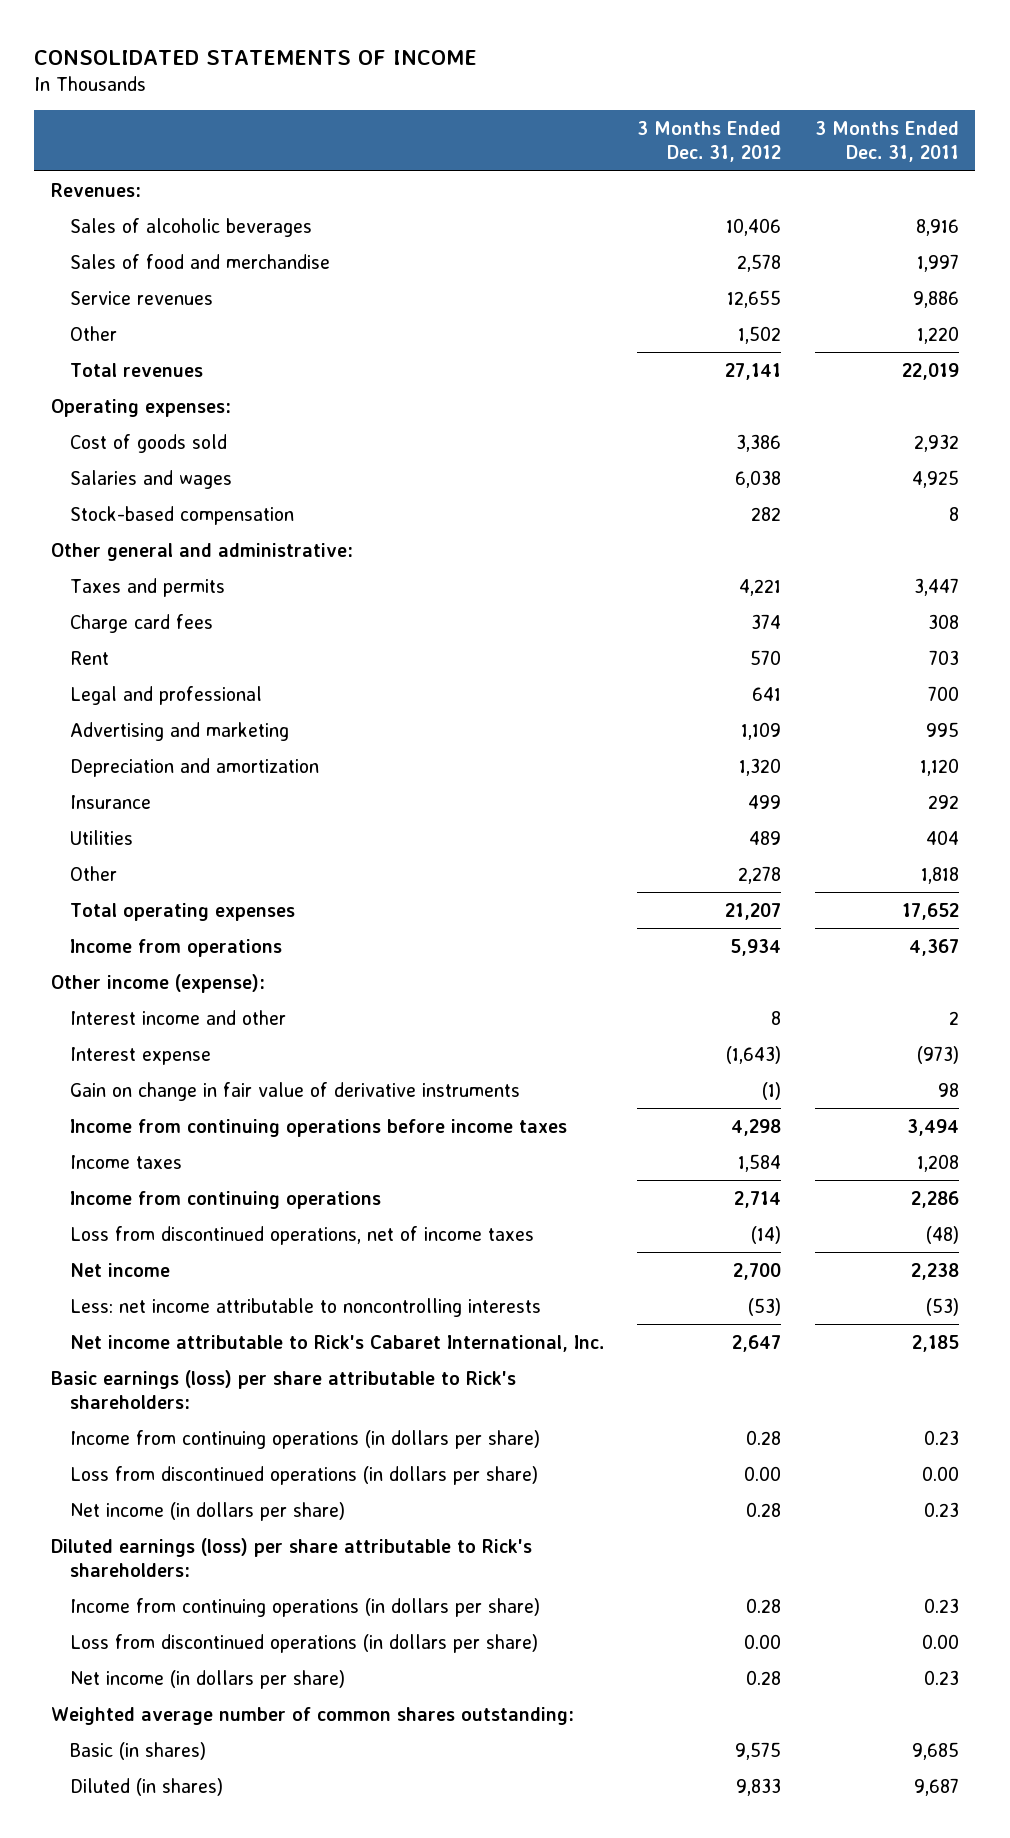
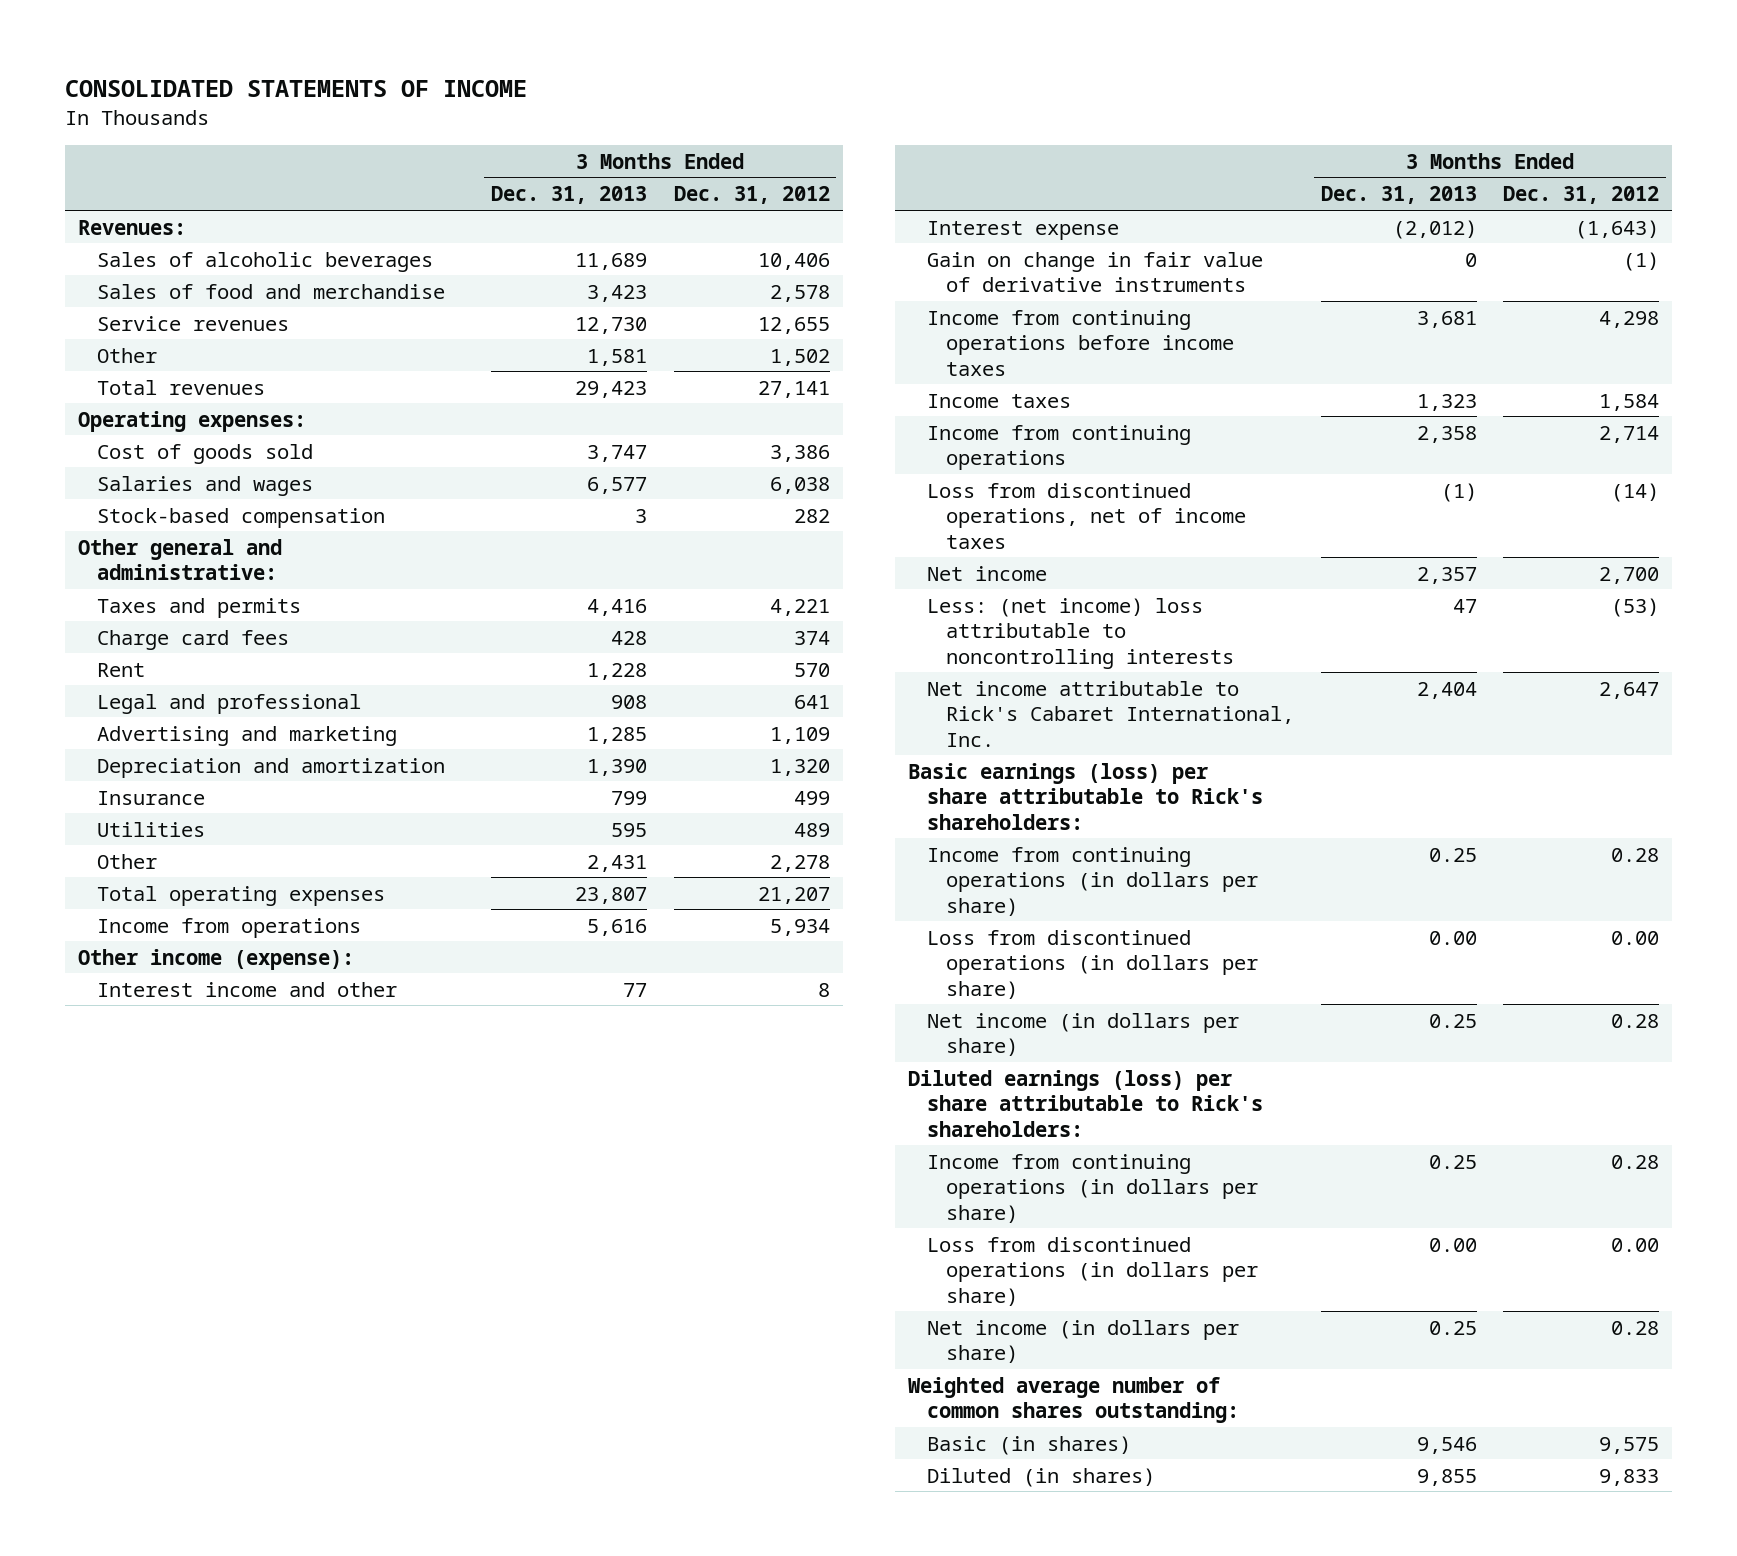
[814,120,959,163] 3 Months Ended Dec. 31, 2011 -> none
none -> [491,186,648,205] Dec. 31, 2013
[70,1297,542,1317] Less: net income attributable to noncontrolling interests -> [926,597,1235,669] Less: (net income) loss attributable to noncontrolling interests

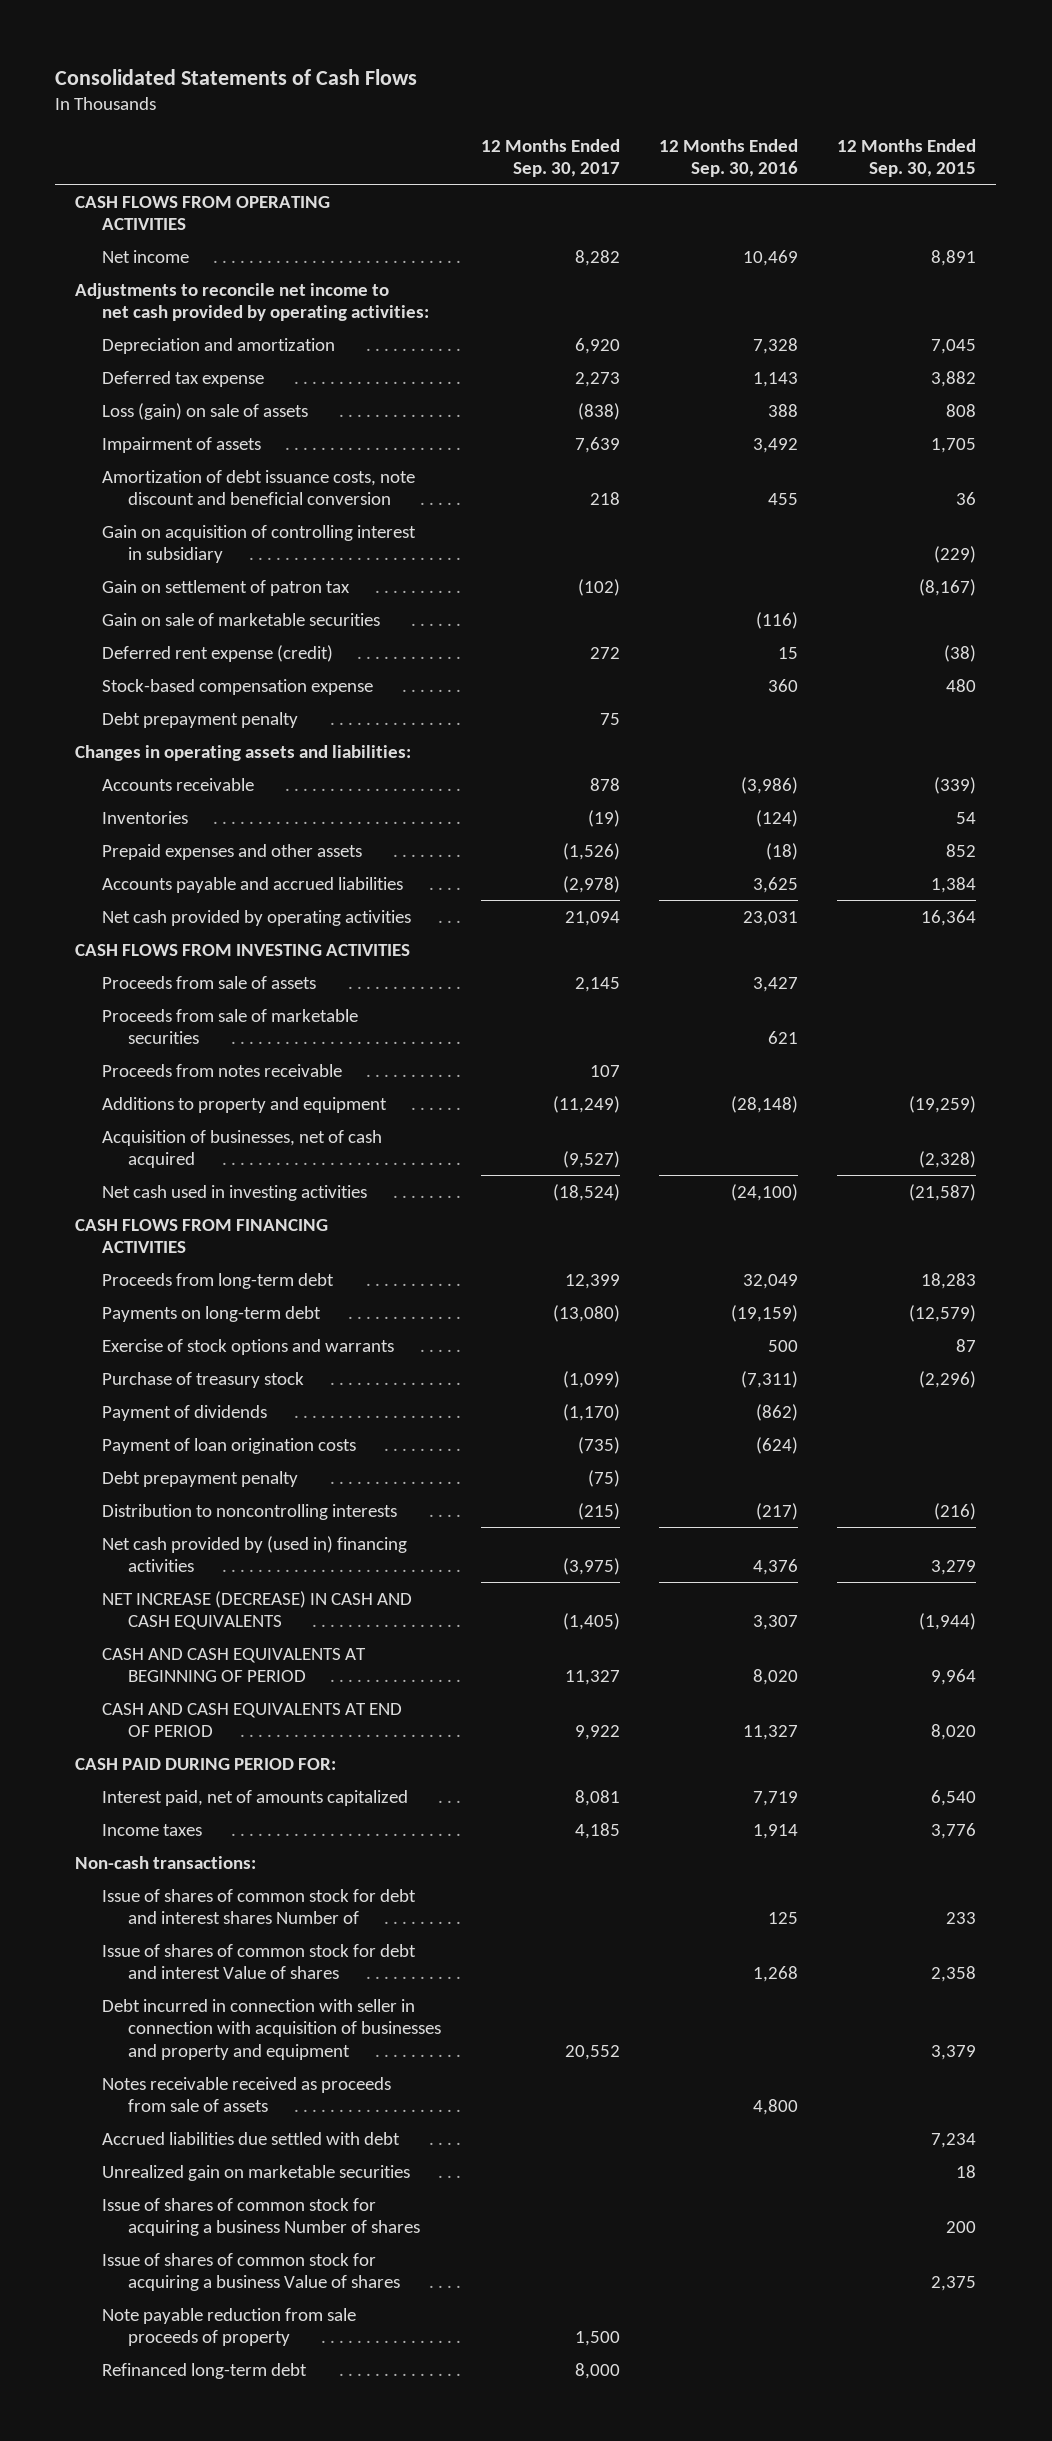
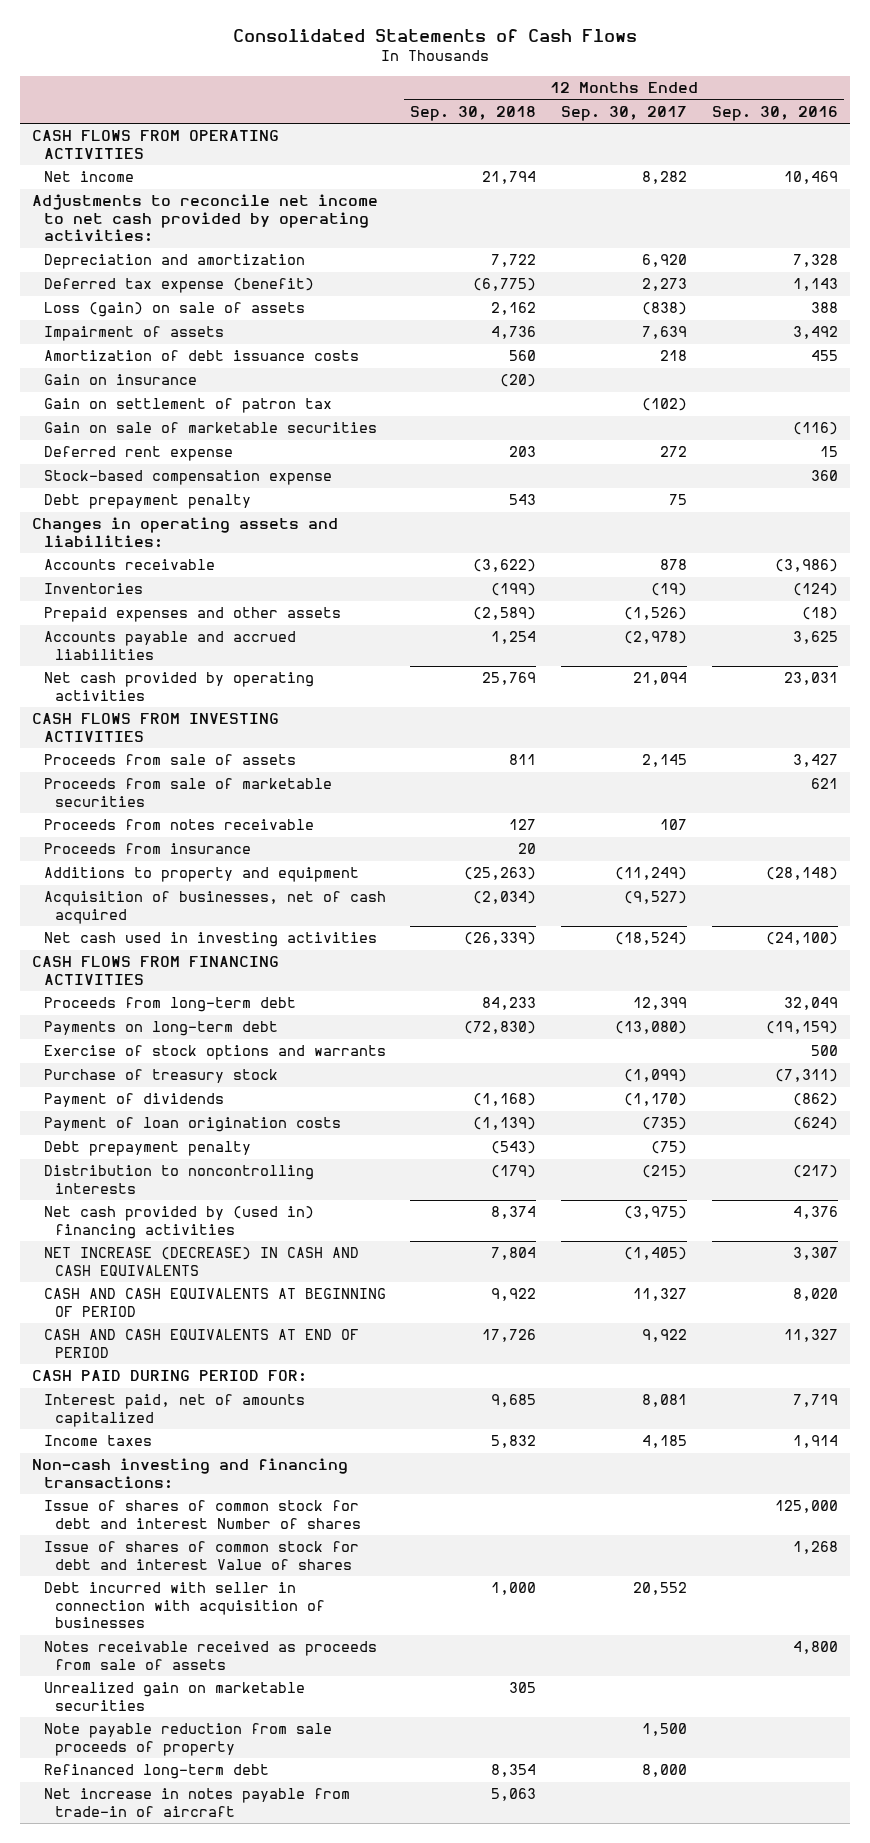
[837,138,977,178] 12 Months Ended Sep. 30, 2015 -> none
none -> [410,105,537,121] Sep. 30, 2018
[101,370,264,387] Deferred tax expense -> [43,278,314,294] Deferred tax expense (benefit)
[101,524,416,564] Gain on acquisition of controlling interest in subsidiary -> none
[101,469,415,506] Amortization of debt issuance costs, note discount and beneficial conversion -> [43,350,359,362] Amortization of debt issuance costs
none -> [43,374,197,386] Gain on insurance
[101,644,333,662] Deferred rent expense (credit) -> [43,446,233,462] Deferred rent expense
none -> [43,843,251,855] Proceeds from insurance
[75,1855,257,1869] Non-cash transactions: -> [32,1458,349,1489] Non-cash investing and financing transactions:
[101,1888,416,1925] Issue of shares of common stock for debt and interest shares Number of -> [43,1500,361,1529] Issue of shares of common stock for debt and interest Number of shares
[768,1912,799,1925] 125 -> [775,1500,839,1514] 125,000
[101,1998,442,2060] Debt incurred in connection with seller in connection with acquisition of businesses and property and equipment -> [43,1582,325,1629] Debt incurred with seller in connection with acquisition of businesses
[101,2131,400,2145] Accrued liabilities due settled with debt -> none
[101,2197,421,2237] Issue of shares of common stock for acquiring a business Number of shares -> none
[101,2252,401,2292] Issue of shares of common stock for acquiring a business Value of shares -> none
none -> [43,1788,350,1817] Net increase in notes payable from trade-in of aircraft

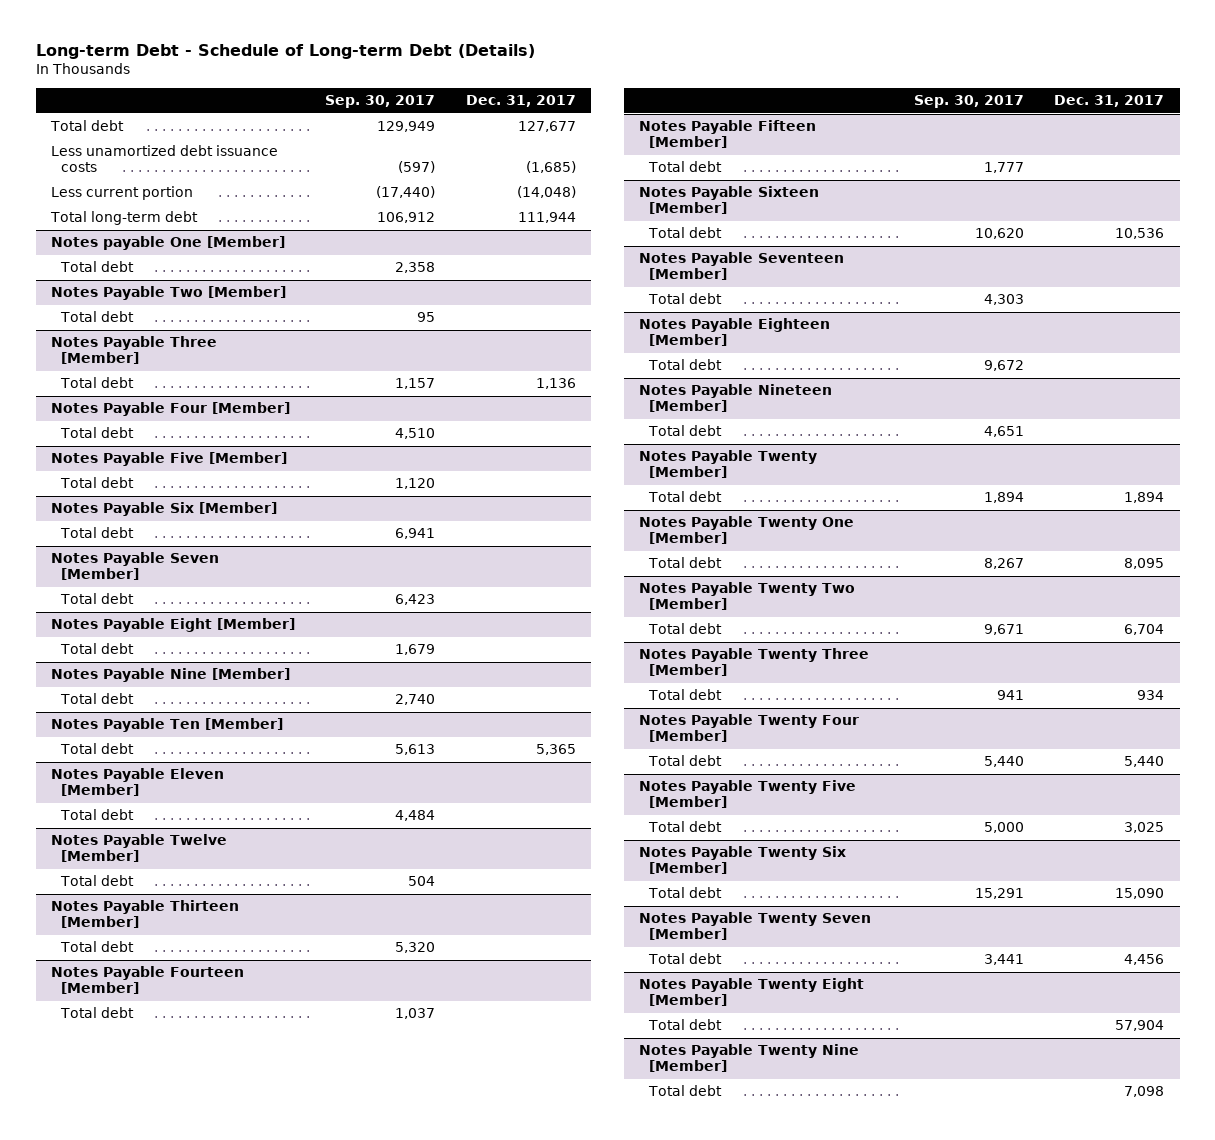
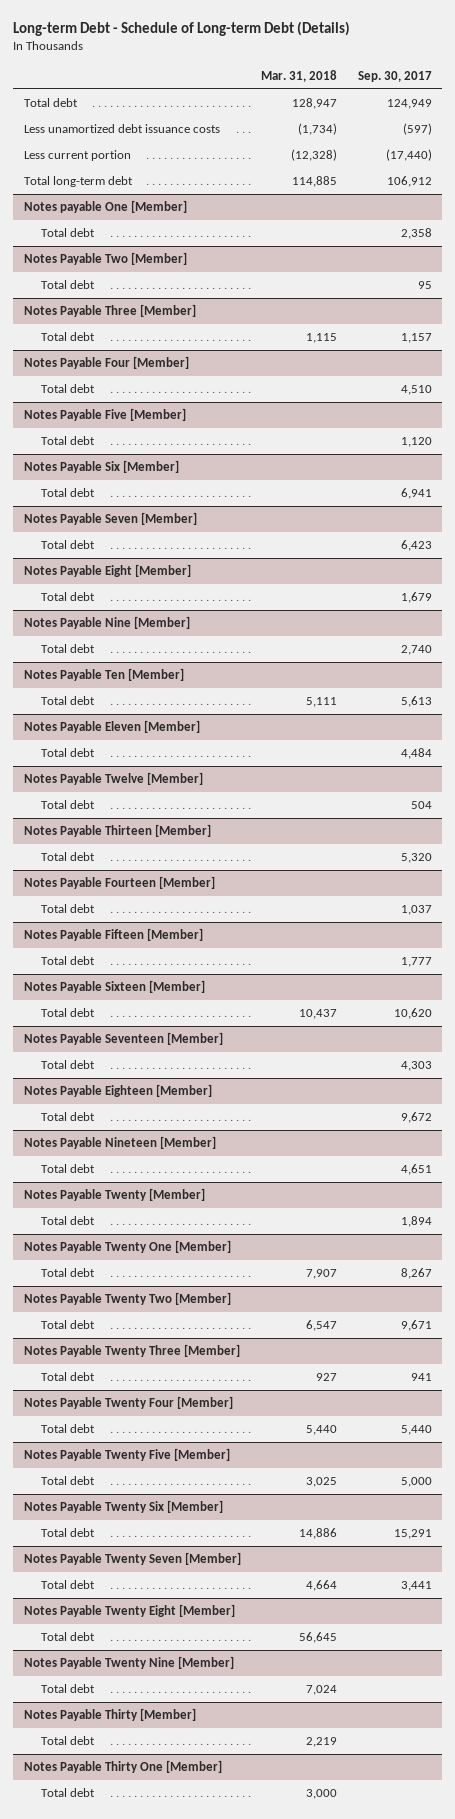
[465,95,576,108] Dec. 31, 2017 -> none
none -> [261,69,338,82] Mar. 31, 2018
[377,121,436,133] 129,949 -> [386,99,432,110] 124,949
none -> [23,1708,196,1722] Notes Payable Thirty [Member]
none -> [41,1736,96,1746] Total debt
none -> [23,1760,222,1774] Notes Payable Thirty One [Member]
none -> [41,1788,96,1798] Total debt

